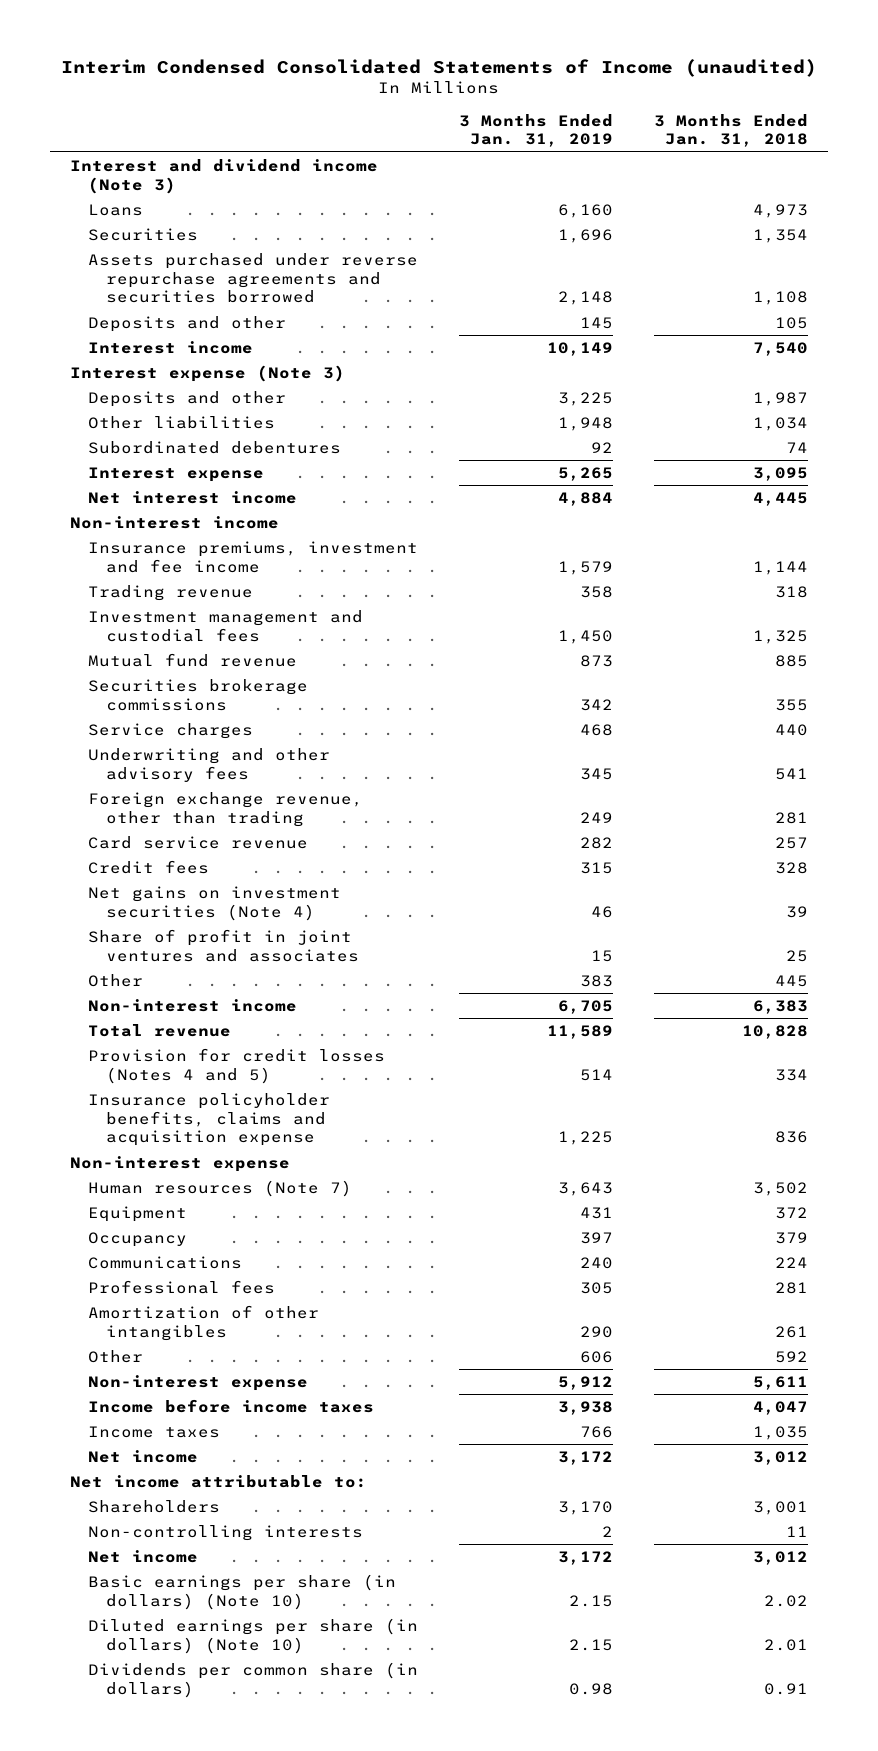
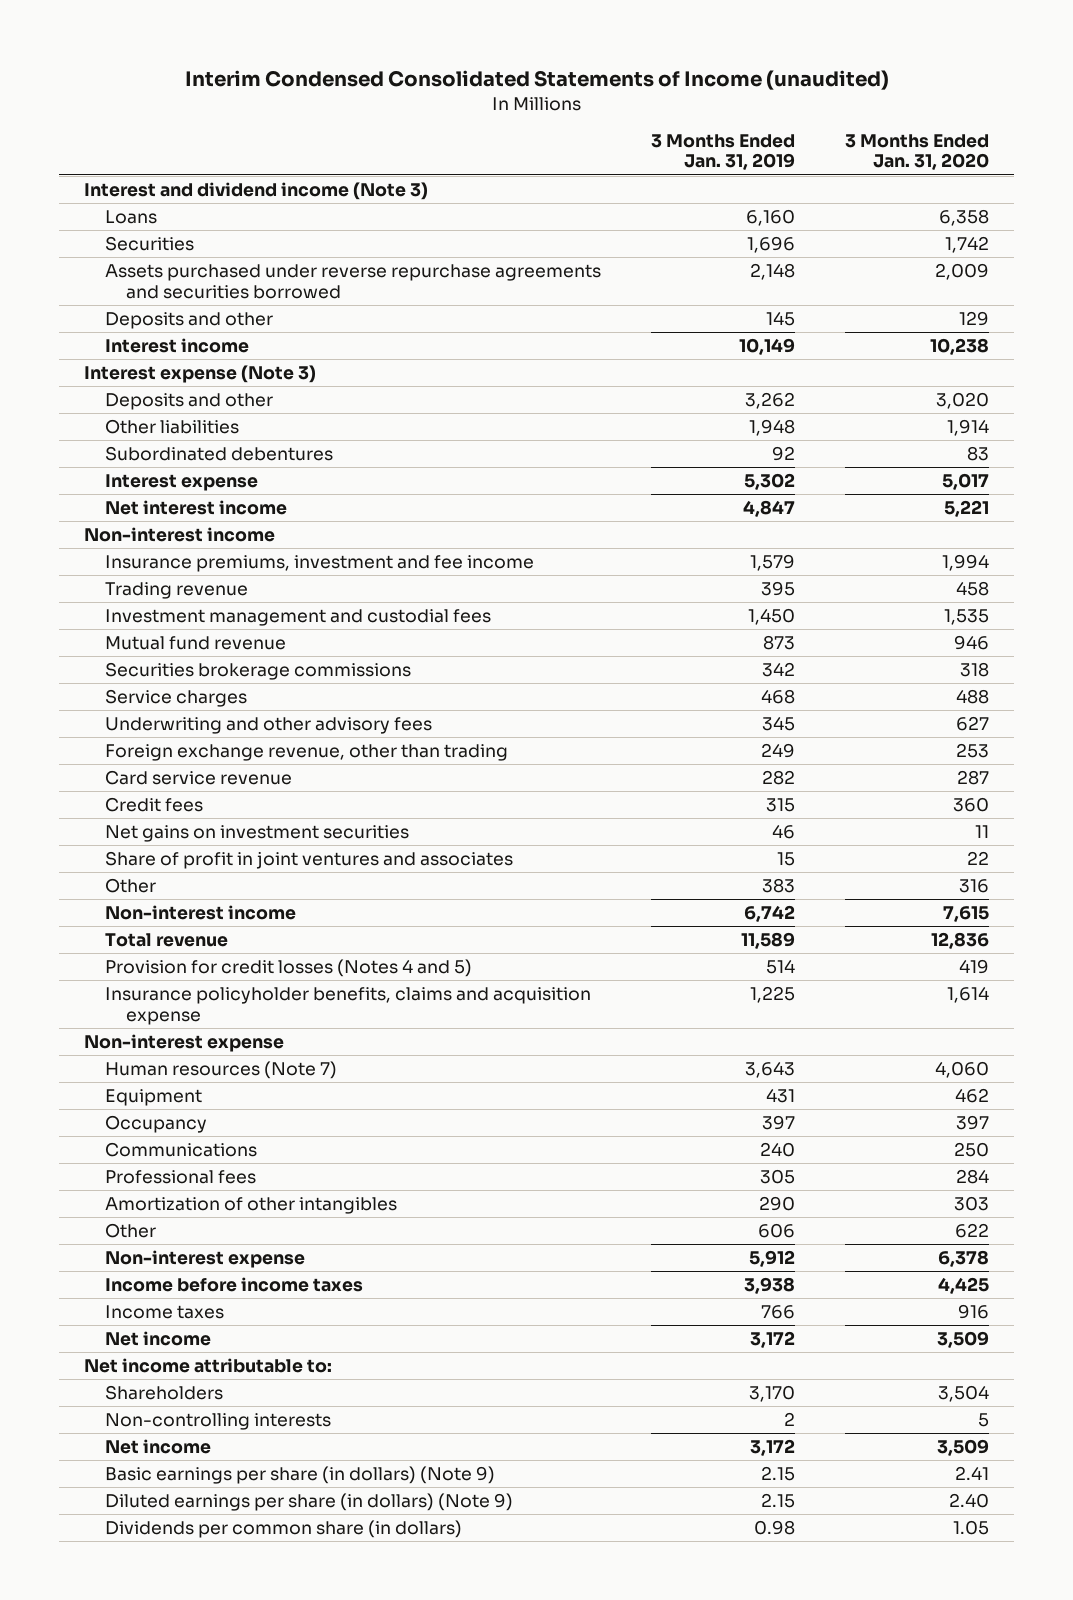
[653,113,808,148] 3 Months Ended Jan. 31, 2018 -> none
none -> [845,133,990,171] 3 Months Ended Jan. 31, 2020
[557,391,613,406] 3,225 -> [745,391,796,409] 3,262
[557,466,613,481] 5,265 -> [744,472,796,490] 5,302
[557,491,613,506] 4,884 -> [743,499,796,517] 4,847
[579,585,613,598] 358 -> [761,580,796,596] 395
[88,885,342,921] Net gains on investment securities (Note 4) -> [105,824,410,842] Net gains on investment securities
[557,999,613,1014] 6,705 -> [744,904,796,922] 6,742
[88,1573,397,1610] Basic earnings per share (in dollars) (Note 10) -> [105,1465,496,1484] Basic earnings per share (in dollars) (Note 9)
[88,1617,419,1654] Diluted earnings per share (in dollars) (Note 10) -> [105,1492,514,1511] Diluted earnings per share (in dollars) (Note 9)

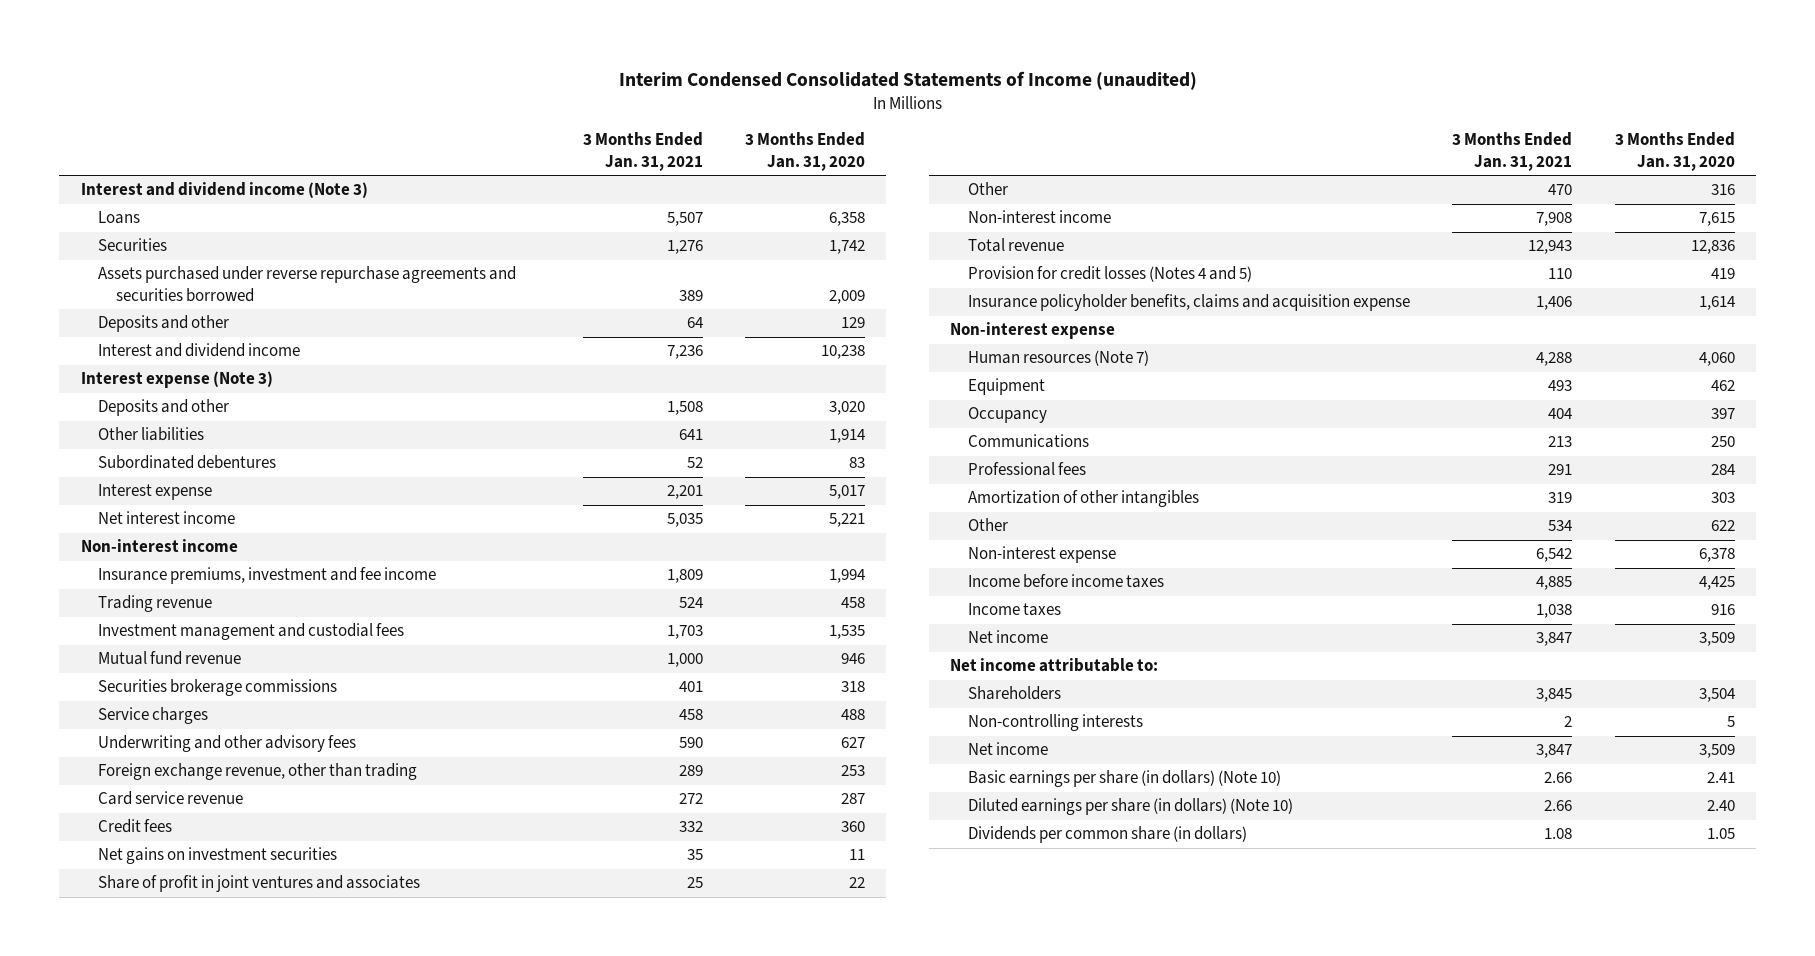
[651,133,796,171] 3 Months Ended Jan. 31, 2019 -> none
none -> [582,132,703,171] 3 Months Ended Jan. 31, 2021
[105,337,250,353] Interest income -> [98,343,301,358] Interest and dividend income
[105,1465,496,1484] Basic earnings per share (in dollars) (Note 9) -> [968,770,1282,788] Basic earnings per share (in dollars) (Note 10)
[105,1492,514,1511] Diluted earnings per share (in dollars) (Note 9) -> [968,798,1294,816] Diluted earnings per share (in dollars) (Note 10)

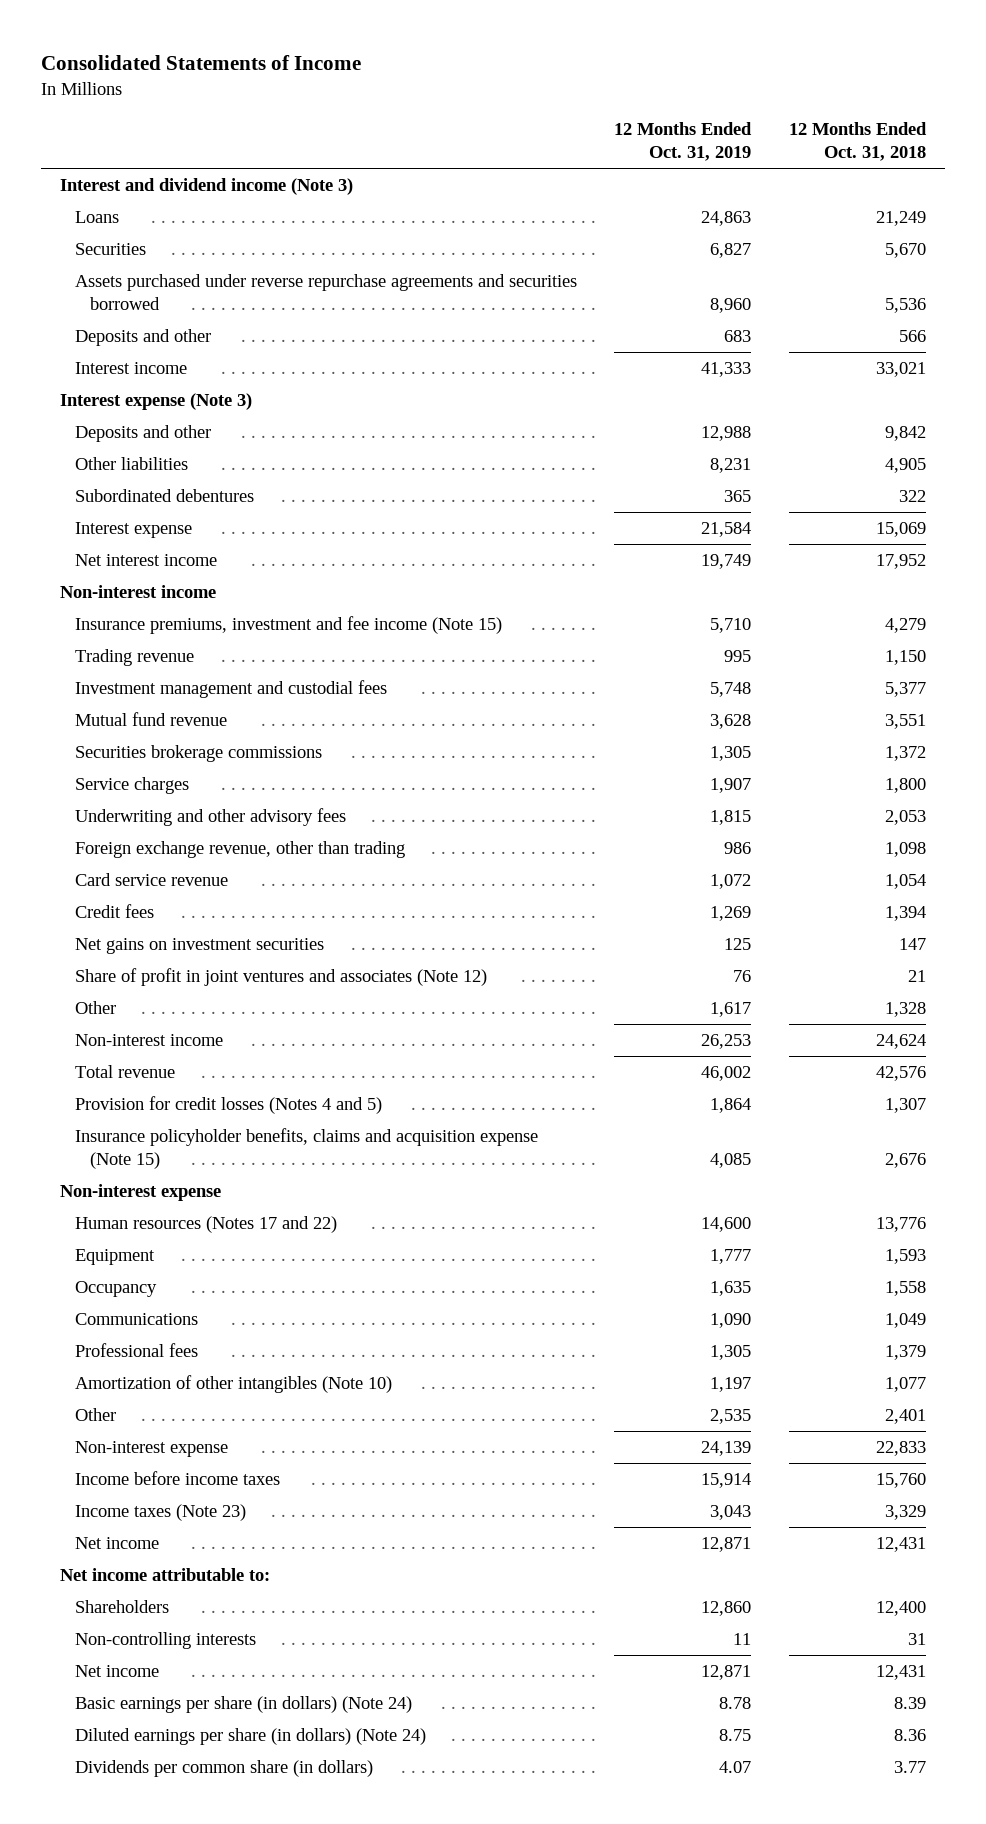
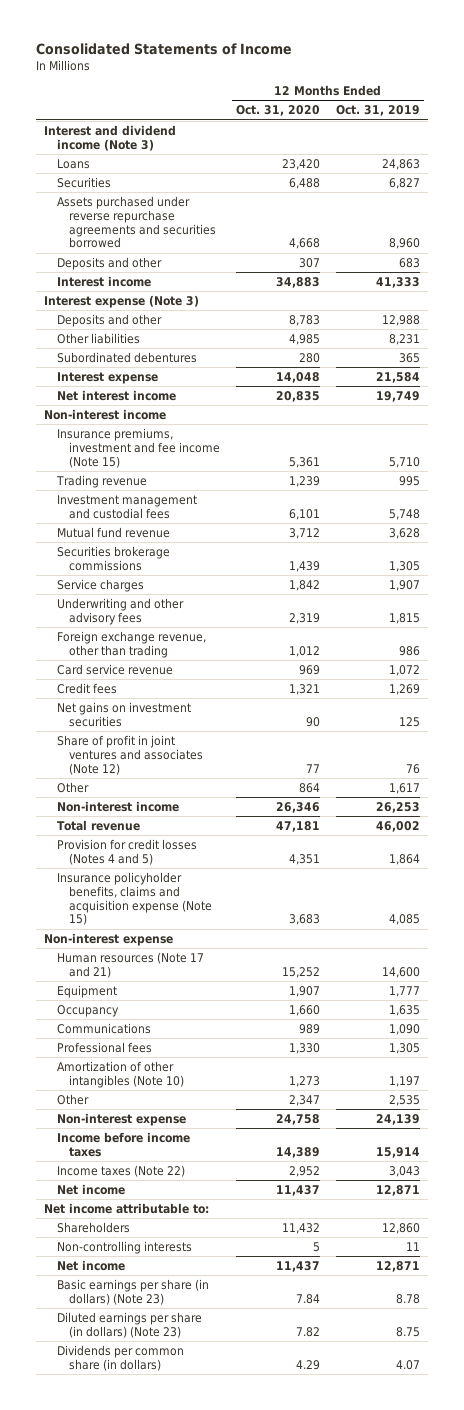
[789,122,928,162] 12 Months Ended Oct. 31, 2018 -> none
none -> [236,105,321,117] Oct. 31, 2020
[74,1215,337,1233] Human resources (Notes 17 and 22) -> [56,951,204,978] Human resources (Note 17 and 21)
[74,1503,246,1521] Income taxes (Note 23) -> [56,1164,185,1177] Income taxes (Note 22)
[74,1695,412,1713] Basic earnings per share (in dollars) (Note 24) -> [56,1278,209,1305] Basic earnings per share (in dollars) (Note 23)
[74,1727,426,1745] Diluted earnings per share (in dollars) (Note 24) -> [56,1311,202,1338] Diluted earnings per share (in dollars) (Note 23)

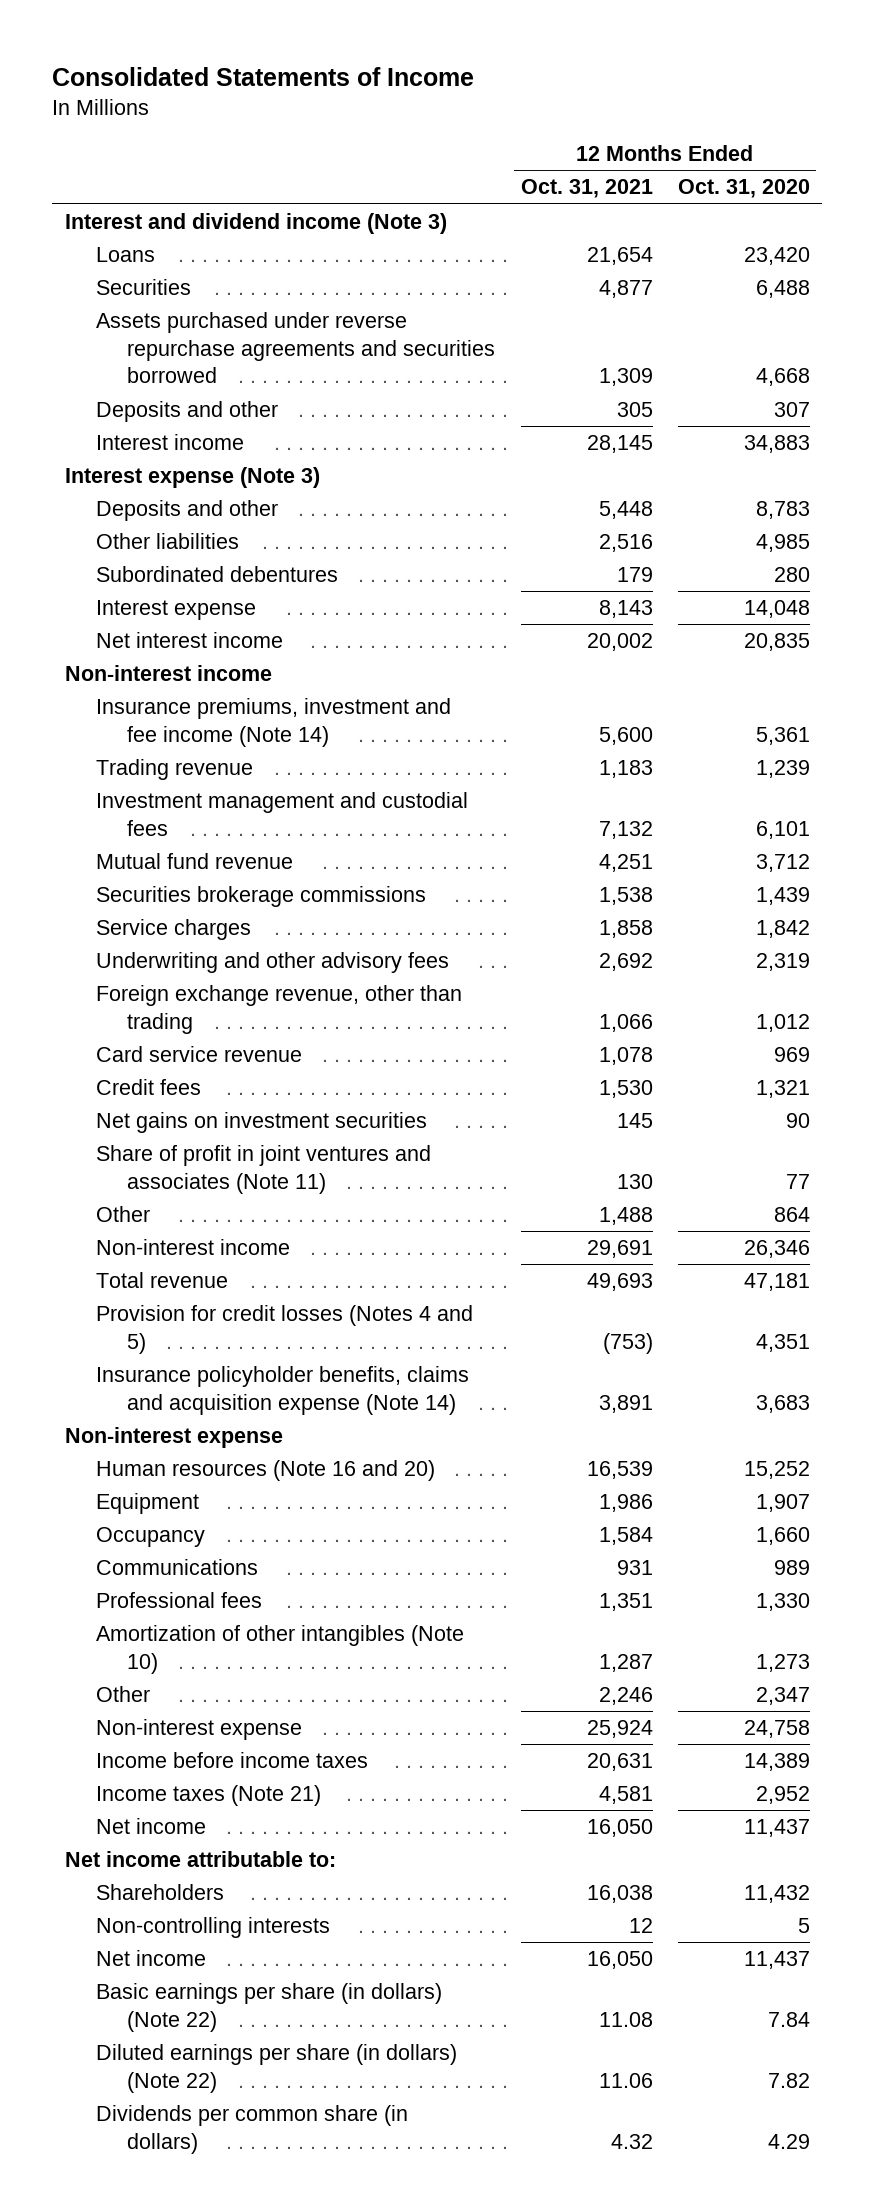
[336,105,421,117] Oct. 31, 2019 -> none
none -> [520,179,653,199] Oct. 31, 2021
[56,427,221,468] Insurance premiums, investment and fee income (Note 15) -> [96,698,452,747] Insurance premiums, investment and fee income (Note 14)
[56,734,204,775] Share of profit in joint ventures and associates (Note 12) -> [96,1145,432,1194] Share of profit in joint ventures and associates (Note 11)
[56,871,213,926] Insurance policyholder benefits, claims and acquisition expense (Note 15) -> [96,1366,470,1415] Insurance policyholder benefits, claims and acquisition expense (Note 14)
[56,951,204,978] Human resources (Note 17 and 21) -> [96,1460,436,1482] Human resources (Note 16 and 20)
[56,1164,185,1177] Income taxes (Note 22) -> [96,1785,322,1807] Income taxes (Note 21)
[56,1278,209,1305] Basic earnings per share (in dollars) (Note 23) -> [96,1983,443,2032] Basic earnings per share (in dollars) (Note 22)
[56,1311,202,1338] Diluted earnings per share (in dollars) (Note 23) -> [96,2044,458,2093] Diluted earnings per share (in dollars) (Note 22)

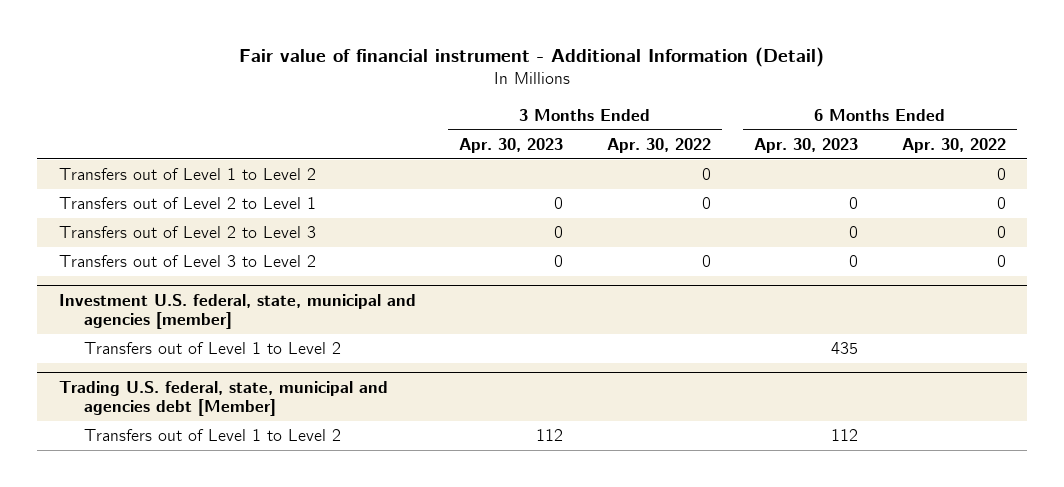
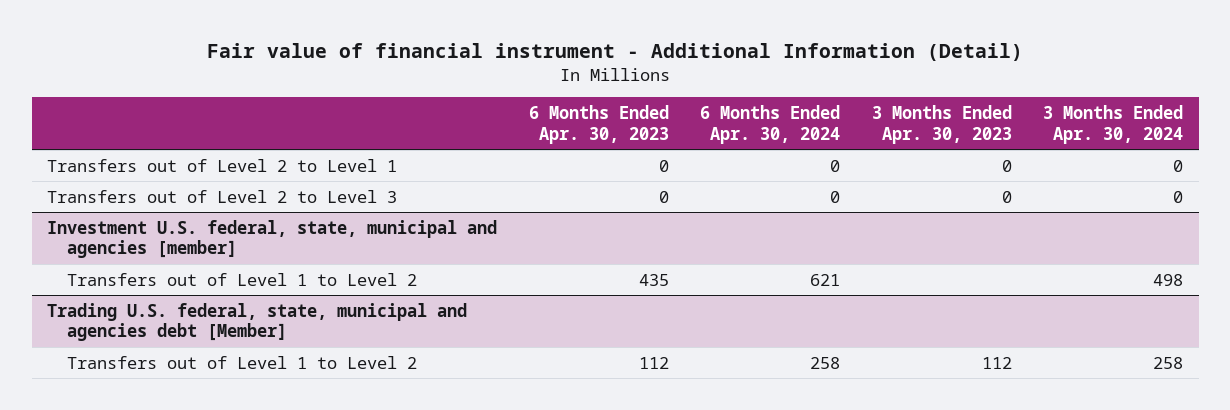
[606,137,711,153] Apr. 30, 2022 -> none
[901,137,1006,153] Apr. 30, 2022 -> none
none -> [700,105,841,144] 6 Months Ended Apr. 30, 2024
none -> [1042,105,1183,144] 3 Months Ended Apr. 30, 2024
[58,168,316,181] Transfers out of Level 1 to Level 2 -> none
[58,255,316,268] Transfers out of Level 3 to Level 2 -> none

